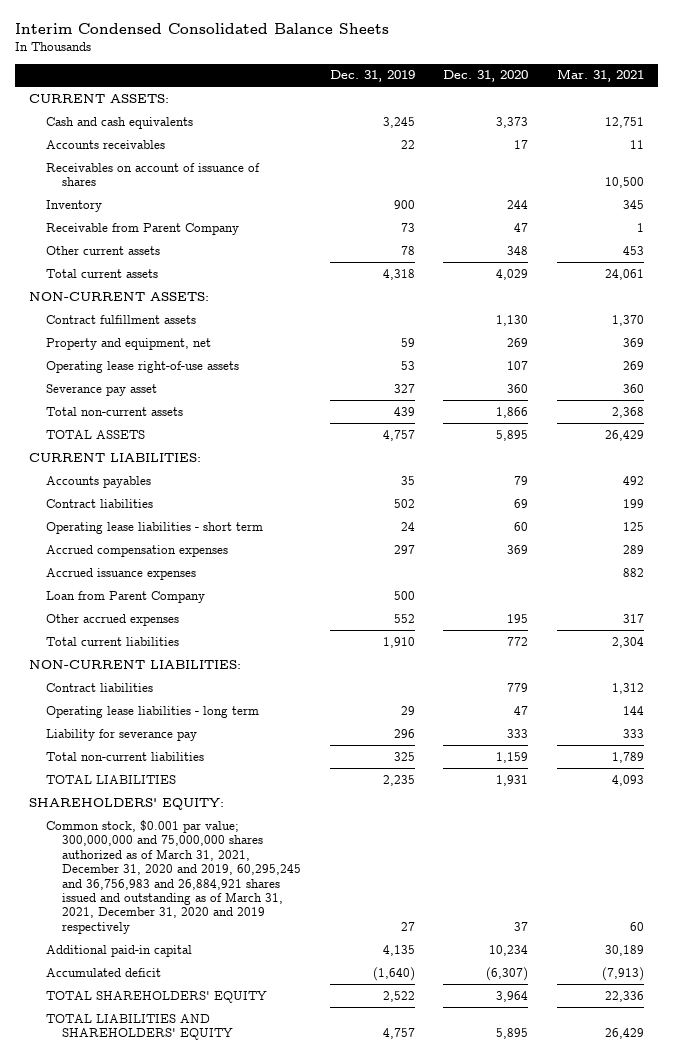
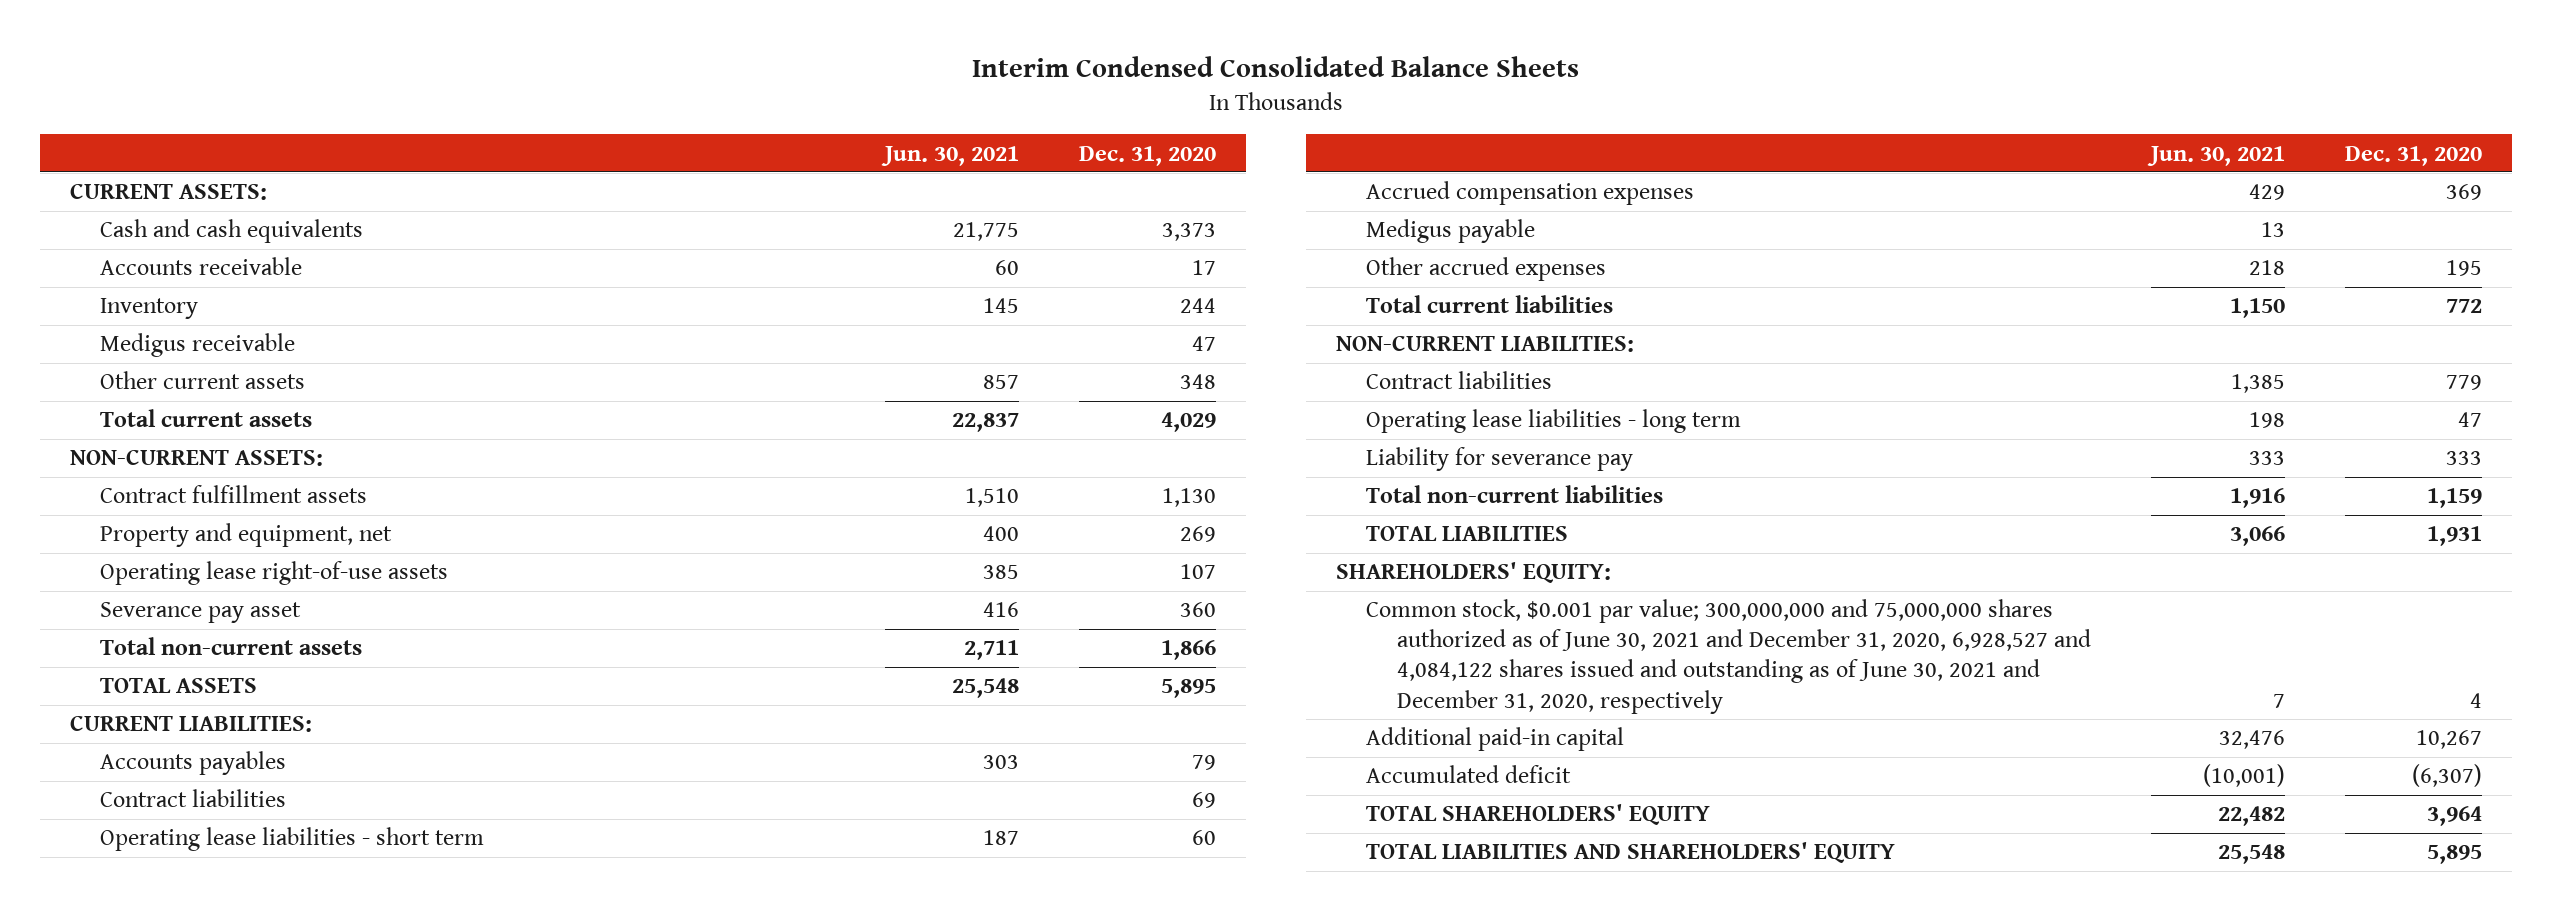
[329,70,415,83] Dec. 31, 2019 -> none
[556,69,644,83] Mar. 31, 2021 -> none
none -> [880,145,1019,166] Jun. 30, 2021
[45,162,260,187] Receivables on account of issuance of shares -> none
[45,139,165,149] Accounts receivables -> [100,257,303,276] Accounts receivable
[45,222,239,235] Receivable from Parent Company -> none
none -> [100,333,296,358] Medigus receivable
[45,567,196,580] Accrued issuance expenses -> none
[45,590,205,603] Loan from Parent Company -> none
none -> [1366,219,1536,244] Medigus payable
[45,819,302,934] Common stock, $0.001 par value; 300,000,000 and 75,000,000 shares authorized as of March 31, 2021, December 31, 2020 and 2019, 60,295,245 and 36,756,983 and 26,884,921 shares issued and outstanding as of March 31, 2021, December 31, 2020 and 2019 respectively -> [1366,599,2091,714] Common stock, $0.001 par value; 300,000,000 and 75,000,000 shares authorized as of June 30, 2021 and December 31, 2020, 6,928,527 and 4,084,122 shares issued and outstanding as of June 30, 2021 and December 31, 2020, respectively
[514,921,529,931] 37 -> [2469,692,2482,708] 4
[489,944,529,956] 10,234 -> [2415,730,2482,750] 10,267

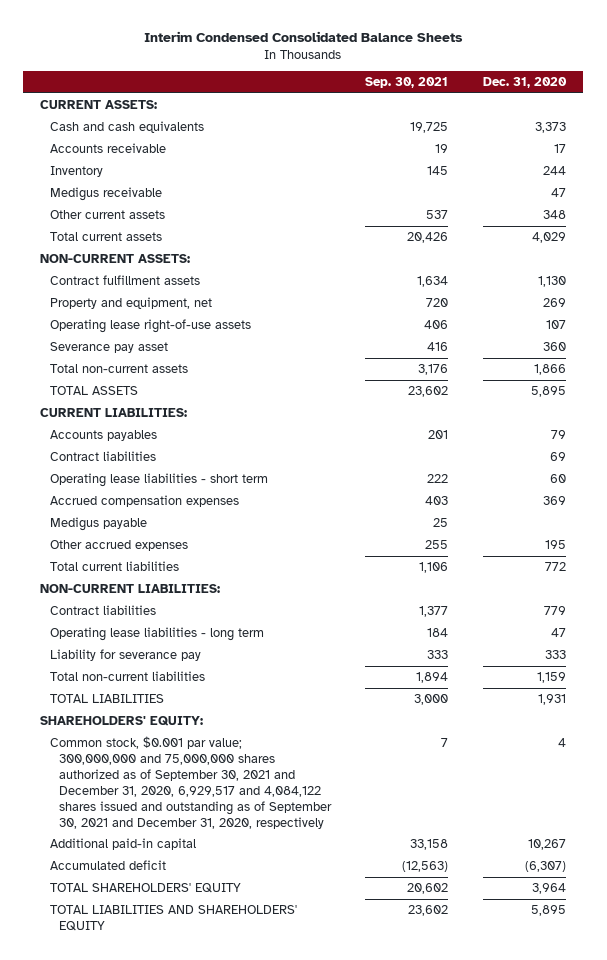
[880,145,1019,166] Jun. 30, 2021 -> none
none -> [365,77,449,89] Sep. 30, 2021
[1366,599,2091,714] Common stock, $0.001 par value; 300,000,000 and 75,000,000 shares authorized as of June 30, 2021 and December 31, 2020, 6,928,527 and 4,084,122 shares issued and outstanding as of June 30, 2021 and December 31, 2020, respectively -> [49,736,332,829] Common stock, $0.001 par value; 300,000,000 and 75,000,000 shares authorized as of September 30, 2021 and December 31, 2020, 6,929,517 and 4,084,122 shares issued and outstanding as of September 30, 2021 and December 31, 2020, respectively

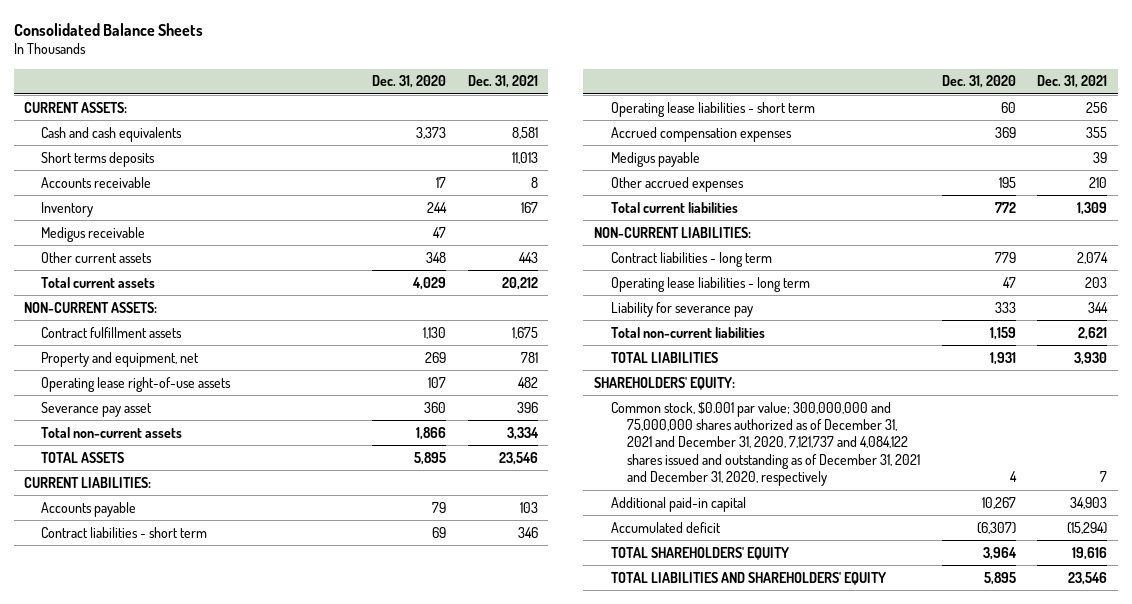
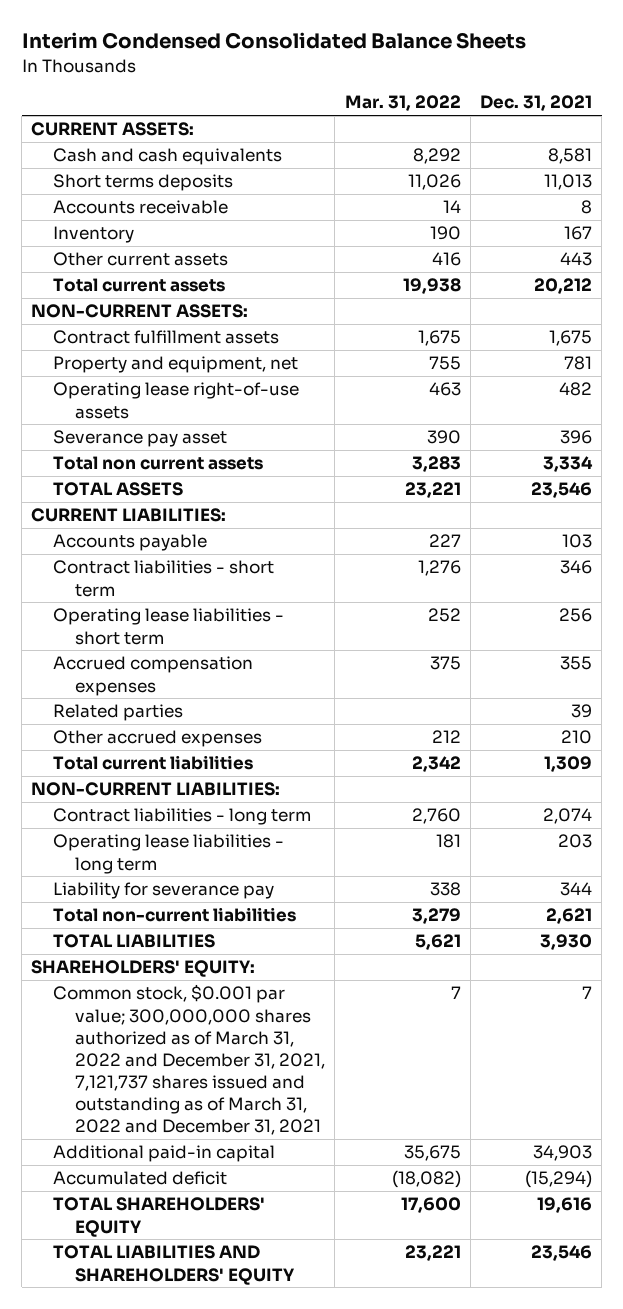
[13,22,203,36] Consolidated Balance Sheets -> [21,32,526,50] Interim Condensed Consolidated Balance Sheets
[372,75,447,89] Dec. 31, 2020 -> none
none -> [344,95,461,112] Mar. 31, 2022
[41,226,146,242] Medigus receivable -> none
[41,426,183,438] Total non-current assets -> [53,456,264,471] Total non current assets
[610,151,700,167] Medigus payable -> [53,704,184,722] Related parties
[610,401,921,487] Common stock, $0.001 par value; 300,000,000 and 75,000,000 shares authorized as of December 31, 2021 and December 31, 2020, 7,121,737 and 4,084,122 shares issued and outstanding as of December 31, 2021 and December 31, 2020, respectively -> [53,984,326,1135] Common stock, $0.001 par value; 300,000,000 shares authorized as of March 31, 2022 and December 31, 2021, 7,121,737 shares issued and outstanding as of March 31, 2022 and December 31, 2021

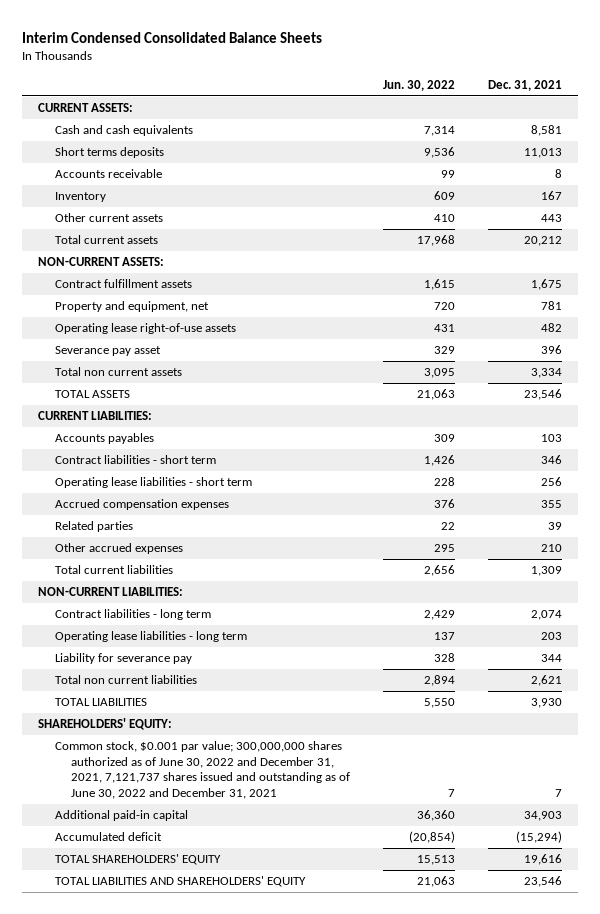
[344,95,461,112] Mar. 31, 2022 -> none
none -> [383,79,456,91] Jun. 30, 2022
[53,534,208,552] Accounts payable -> [54,433,154,445] Accounts payables
[53,907,297,923] Total non-current liabilities -> [54,675,197,685] Total non current liabilities
[53,984,326,1135] Common stock, $0.001 par value; 300,000,000 shares authorized as of March 31, 2022 and December 31, 2021, 7,121,737 shares issued and outstanding as of March 31, 2022 and December 31, 2021 -> [54,741,351,799] Common stock, $0.001 par value; 300,000,000 shares authorized as of June 30, 2022 and December 31, 2021, 7,121,737 shares issued and outstanding as of June 30, 2022 and December 31, 2021

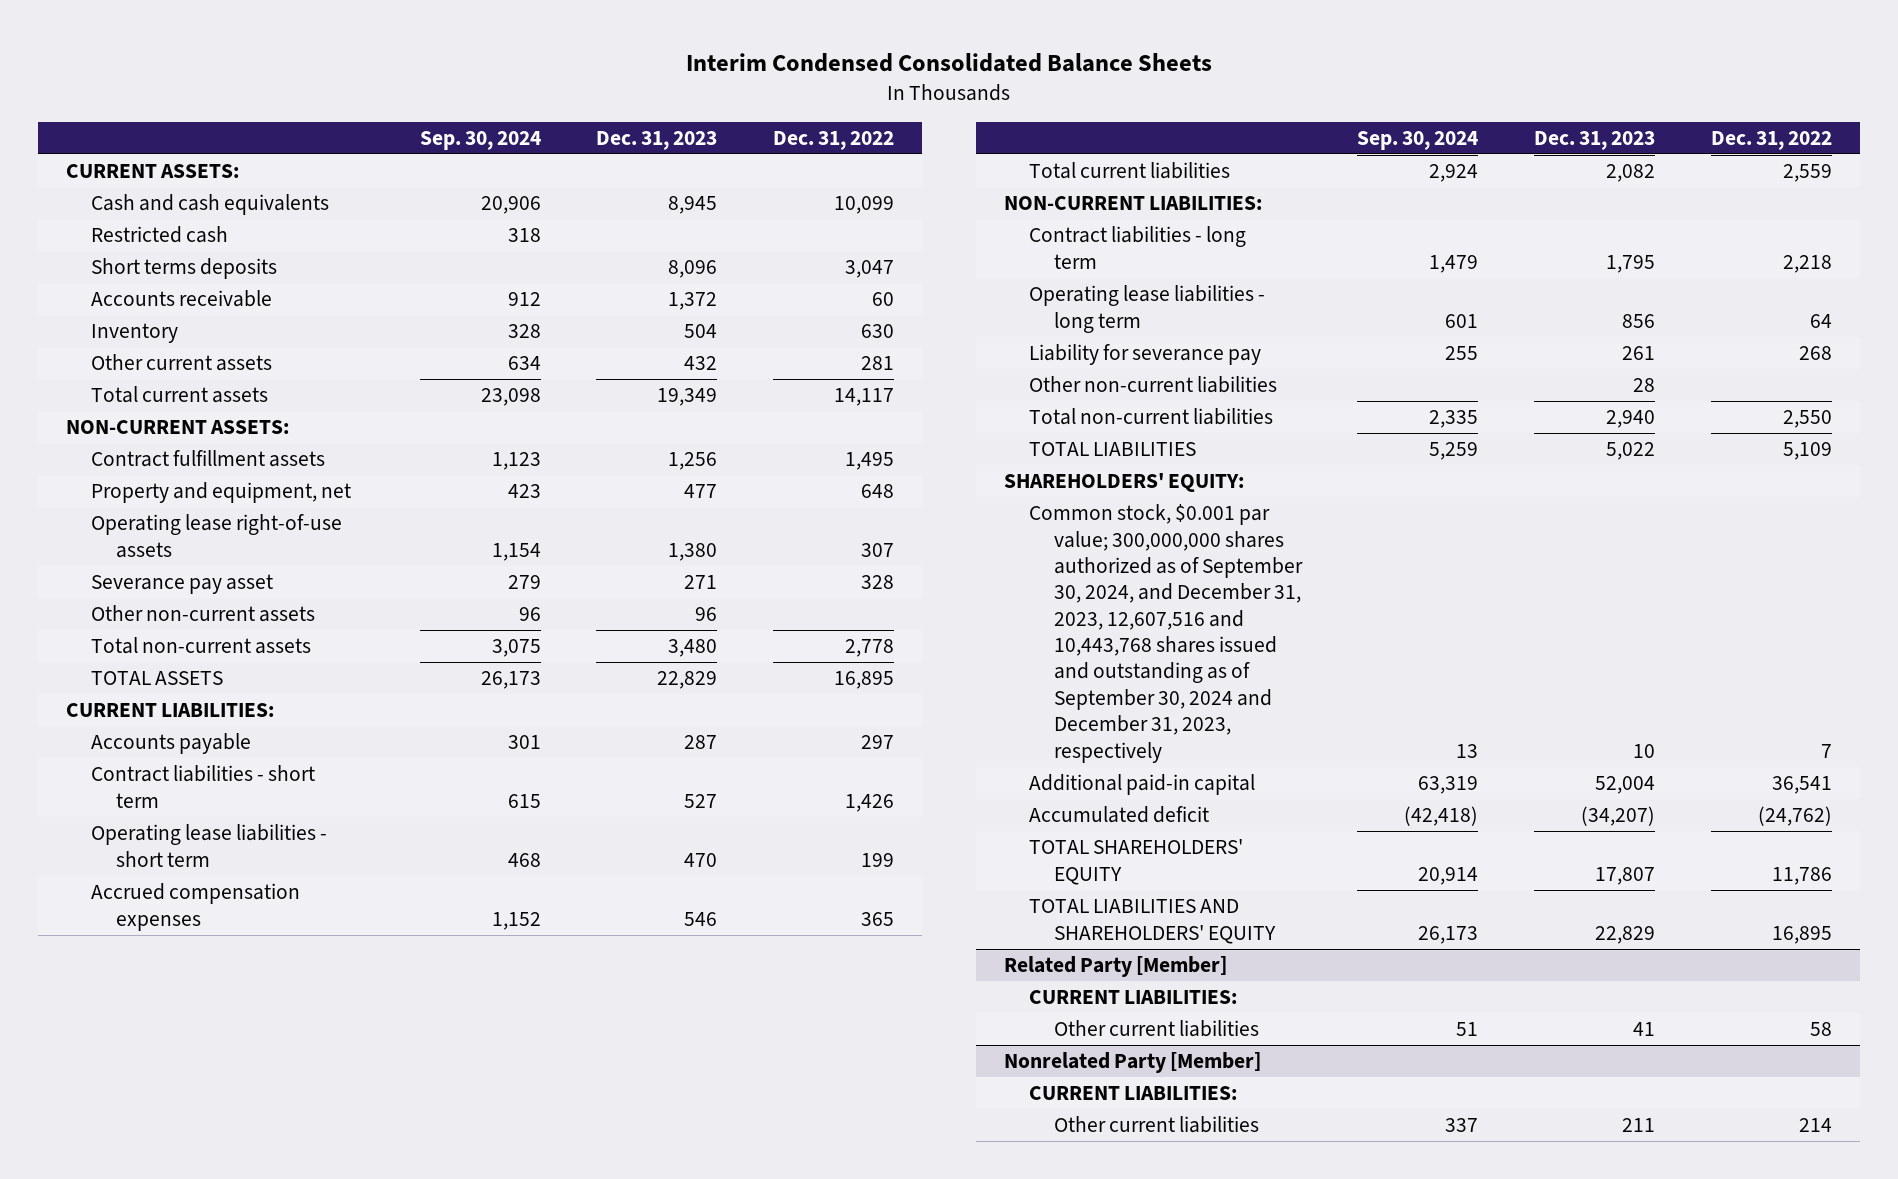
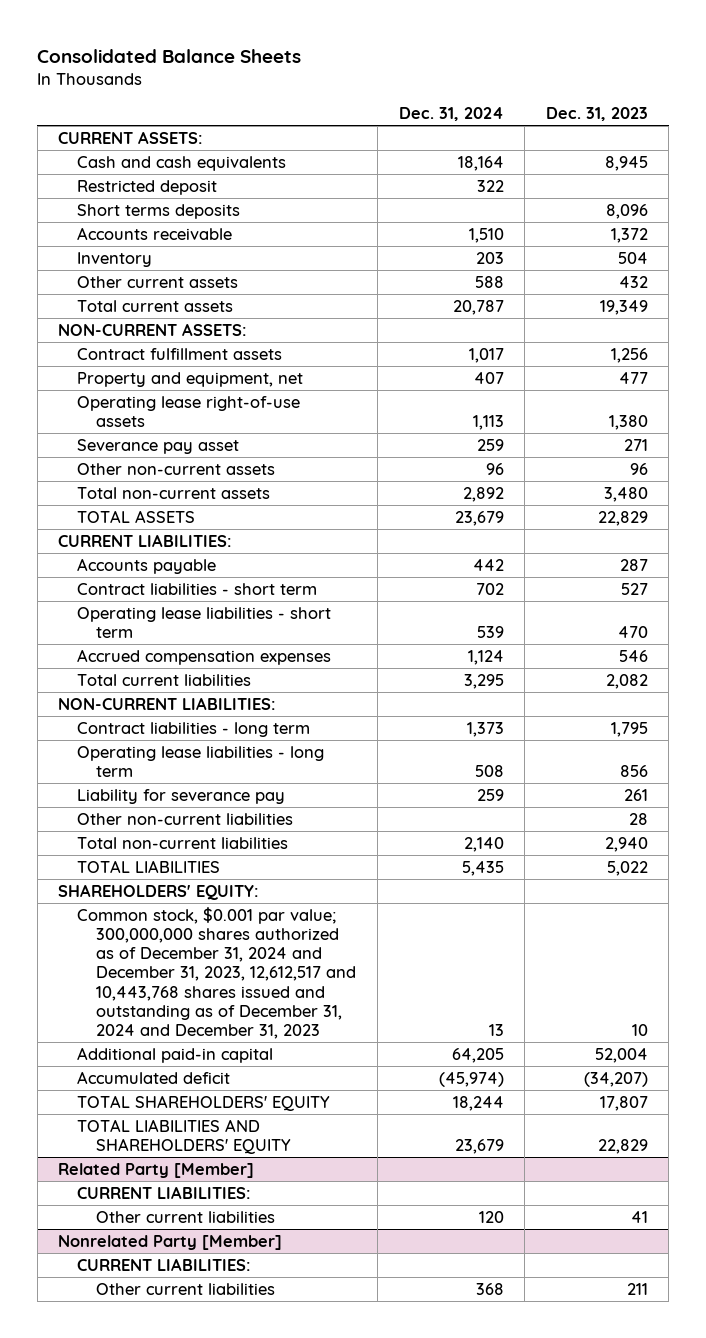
[686,53,1213,73] Interim Condensed Consolidated Balance Sheets -> [37,48,302,63] Consolidated Balance Sheets
[419,130,541,150] Sep. 30, 2024 -> none
[773,130,895,150] Dec. 31, 2022 -> none
none -> [398,106,504,121] Dec. 31, 2024
[90,226,228,244] Restricted cash -> [77,179,218,195] Restricted deposit
[1028,504,1303,763] Common stock, $0.001 par value; 300,000,000 shares authorized as of September 30, 2024, and December 31, 2023, 12,607,516 and 10,443,768 shares issued and outstanding as of September 30, 2024 and December 31, 2023, respectively -> [77,906,357,1039] Common stock, $0.001 par value; 300,000,000 shares authorized as of December 31, 2024 and December 31, 2023, 12,612,517 and 10,443,768 shares issued and outstanding as of December 31, 2024 and December 31, 2023

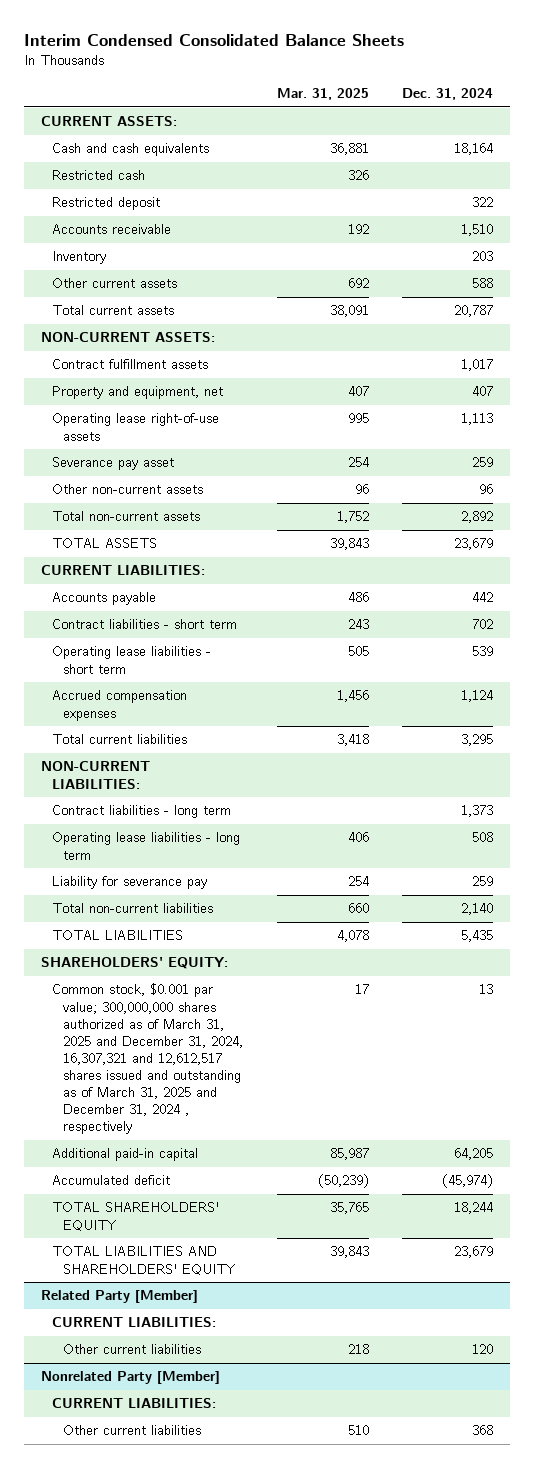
[37,48,302,63] Consolidated Balance Sheets -> [24,34,405,47] Interim Condensed Consolidated Balance Sheets
[545,106,648,121] Dec. 31, 2023 -> none
none -> [276,87,369,100] Mar. 31, 2025
none -> [52,170,146,181] Restricted cash
[77,203,241,219] Short terms deposits -> none
[77,812,294,825] Other non-current liabilities -> none
[77,906,357,1039] Common stock, $0.001 par value; 300,000,000 shares authorized as of December 31, 2024 and December 31, 2023, 12,612,517 and 10,443,768 shares issued and outstanding as of December 31, 2024 and December 31, 2023 -> [52,983,244,1134] Common stock, $0.001 par value; 300,000,000 shares authorized as of March 31, 2025 and December 31, 2024, 16,307,321 and 12,612,517 shares issued and outstanding as of March 31, 2025 and December 31, 2024 , respectively

